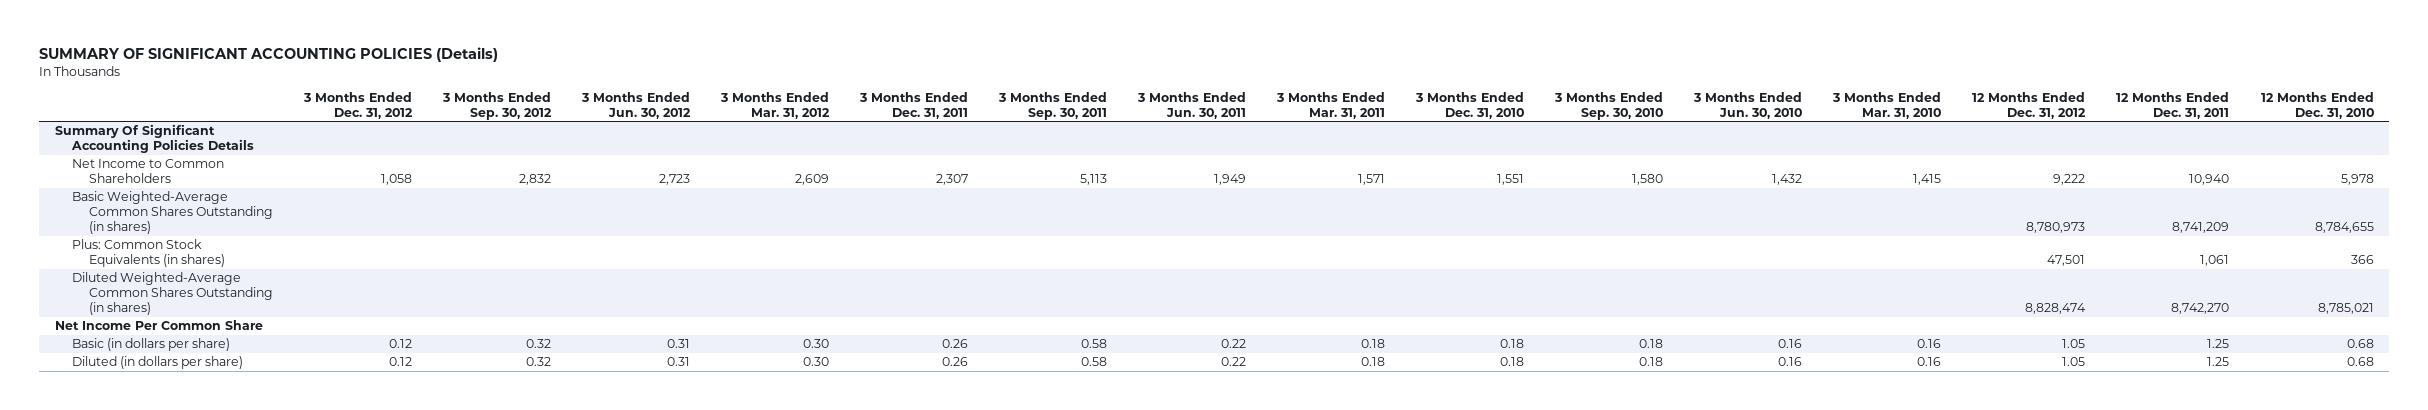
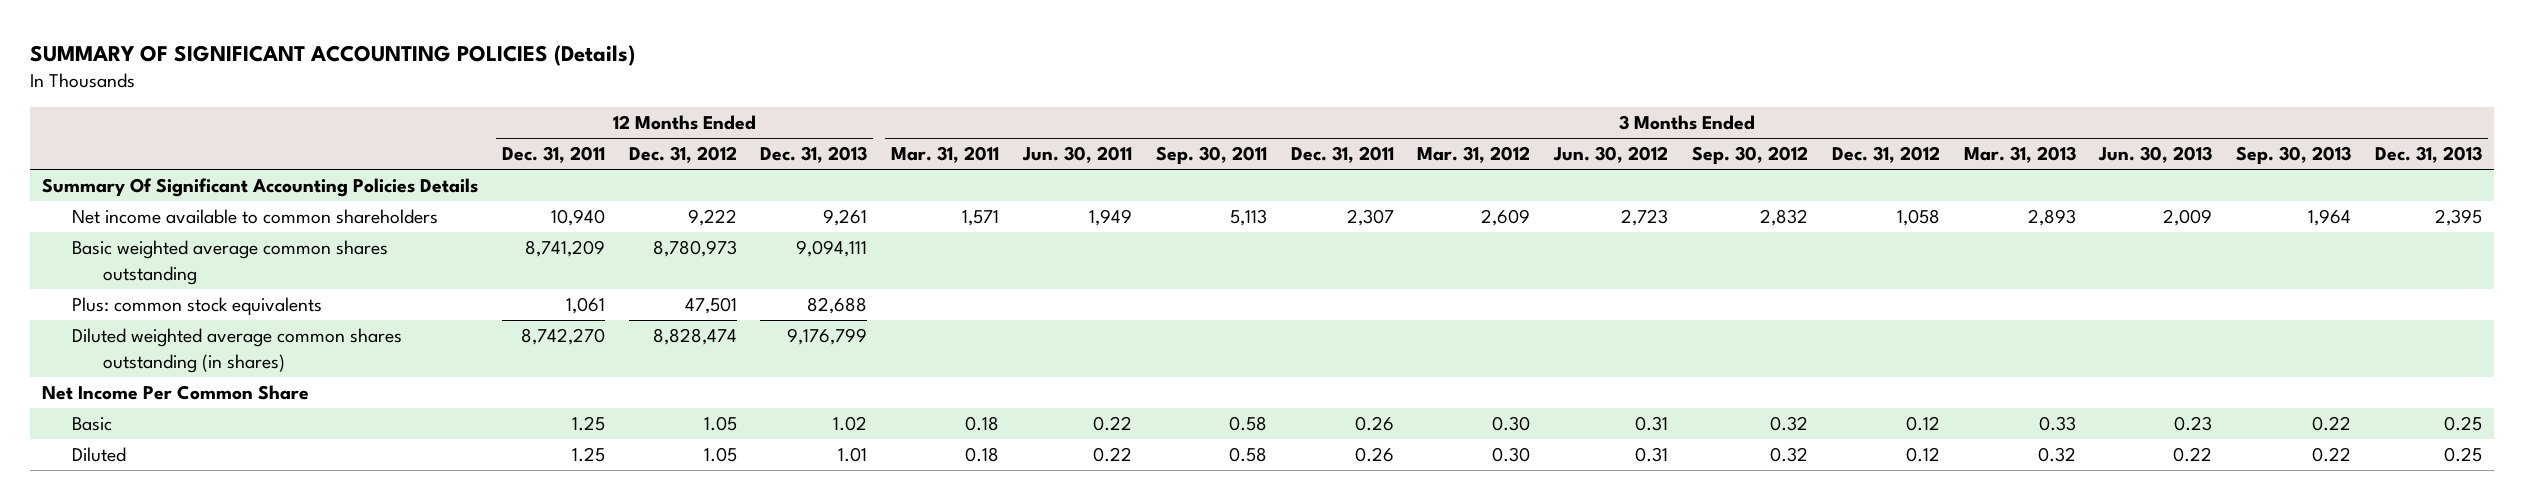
[1415,91,1525,119] 3 Months Ended Dec. 31, 2010 -> none
[1554,91,1664,120] 3 Months Ended Sep. 30, 2010 -> none
[1693,91,1803,119] 3 Months Ended Jun. 30, 2010 -> none
[1832,91,1942,119] 3 Months Ended Mar. 31, 2010 -> none
[2260,91,2374,119] 12 Months Ended Dec. 31, 2010 -> none
none -> [760,146,868,164] Dec. 31, 2013
none -> [1963,146,2076,164] Mar. 31, 2013
none -> [2098,146,2213,164] Jun. 30, 2013
none -> [2236,146,2352,166] Sep. 30, 2013
none -> [2374,146,2482,164] Dec. 31, 2013
[71,159,224,184] Net Income to Common Shareholders -> [72,209,439,225] Net income available to common shareholders
[71,191,274,235] Basic Weighted-Average Common Shares Outstanding (in shares) -> [72,240,389,285] Basic weighted average common shares outstanding
[71,239,226,268] Plus: Common Stock Equivalents (in shares) -> [72,297,323,317] Plus: common stock equivalents
[71,272,274,316] Diluted Weighted-Average Common Shares Outstanding (in shares) -> [72,328,403,373] Diluted weighted average common shares outstanding (in shares)
[71,338,230,352] Basic (in dollars per share) -> [72,417,113,432] Basic
[71,356,243,370] Diluted (in dollars per share) -> [72,447,127,463] Diluted

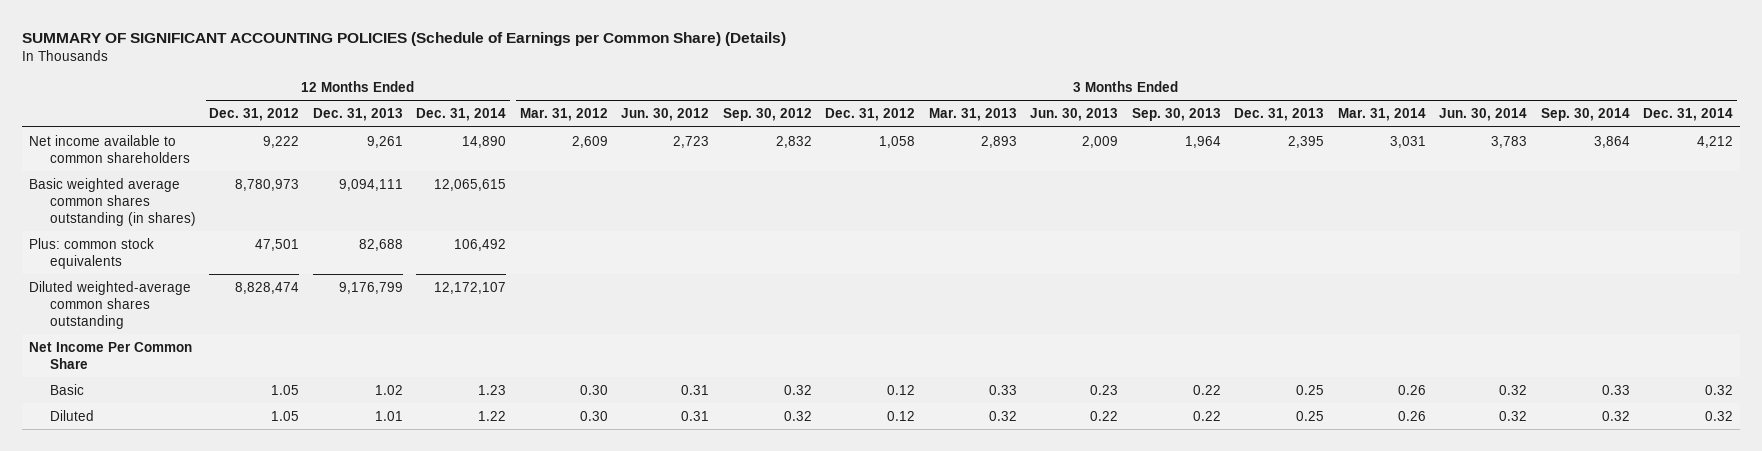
[30,44,636,66] SUMMARY OF SIGNIFICANT ACCOUNTING POLICIES (Details) -> [22,32,787,47] SUMMARY OF SIGNIFICANT ACCOUNTING POLICIES (Schedule of Earnings per Common Share) (Details)
[501,146,605,164] Dec. 31, 2011 -> none
[891,146,1000,164] Mar. 31, 2011 -> none
[1021,146,1132,164] Jun. 30, 2011 -> none
[1155,146,1267,166] Sep. 30, 2011 -> none
[1290,146,1394,164] Dec. 31, 2011 -> none
none -> [416,108,507,122] Dec. 31, 2014
none -> [1337,108,1426,122] Mar. 31, 2014
none -> [1439,108,1528,122] Jun. 30, 2014
none -> [1540,108,1630,122] Sep. 30, 2014
none -> [1643,108,1734,122] Dec. 31, 2014
[41,178,478,198] Summary Of Significant Accounting Policies Details -> none
[72,240,389,285] Basic weighted average common shares outstanding -> [29,177,196,226] Basic weighted average common shares outstanding (in shares)
[72,328,403,373] Diluted weighted average common shares outstanding (in shares) -> [29,280,192,329] Diluted weighted-average common shares outstanding

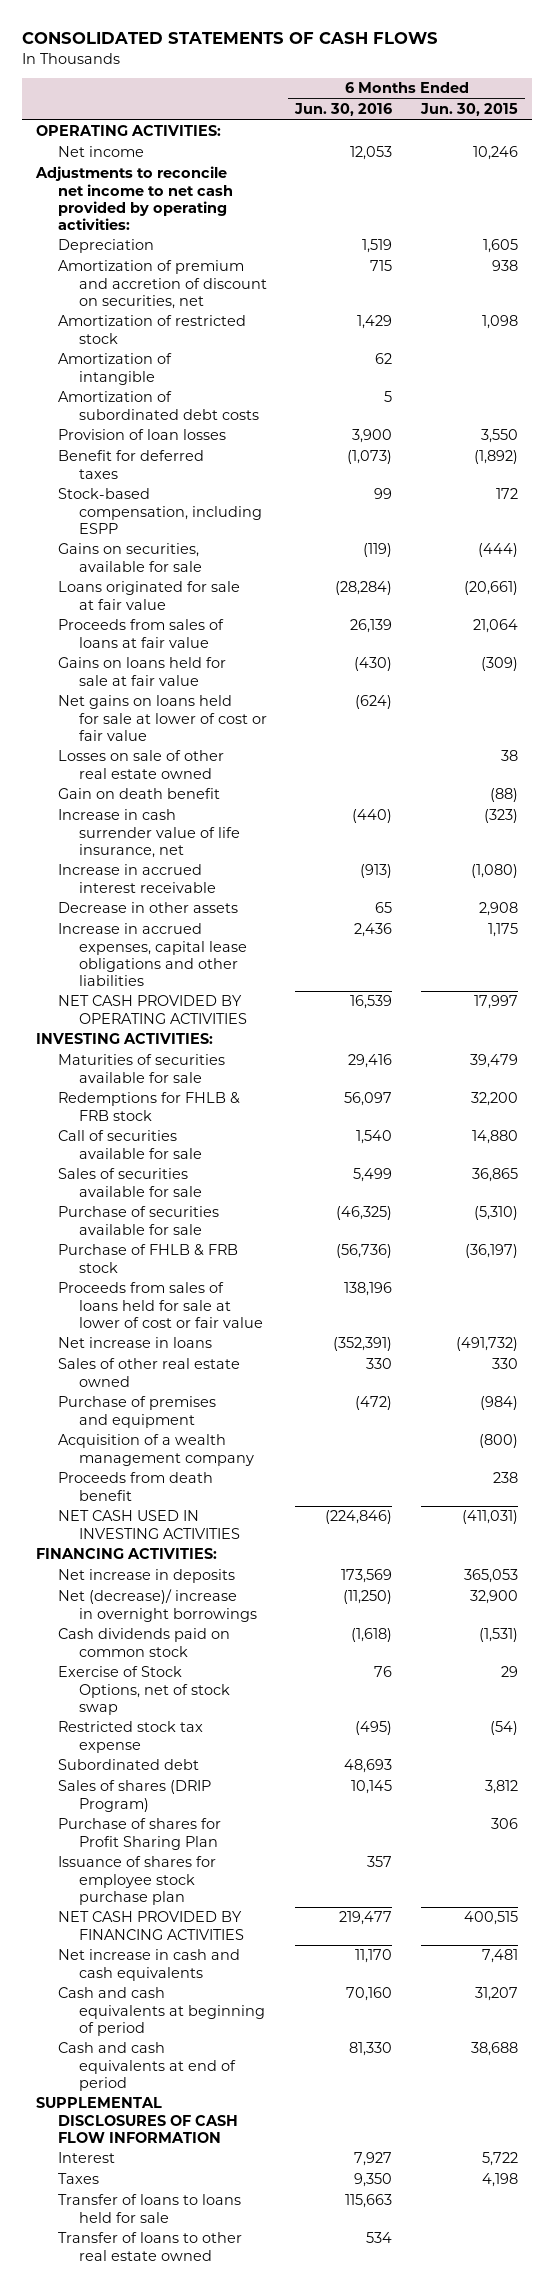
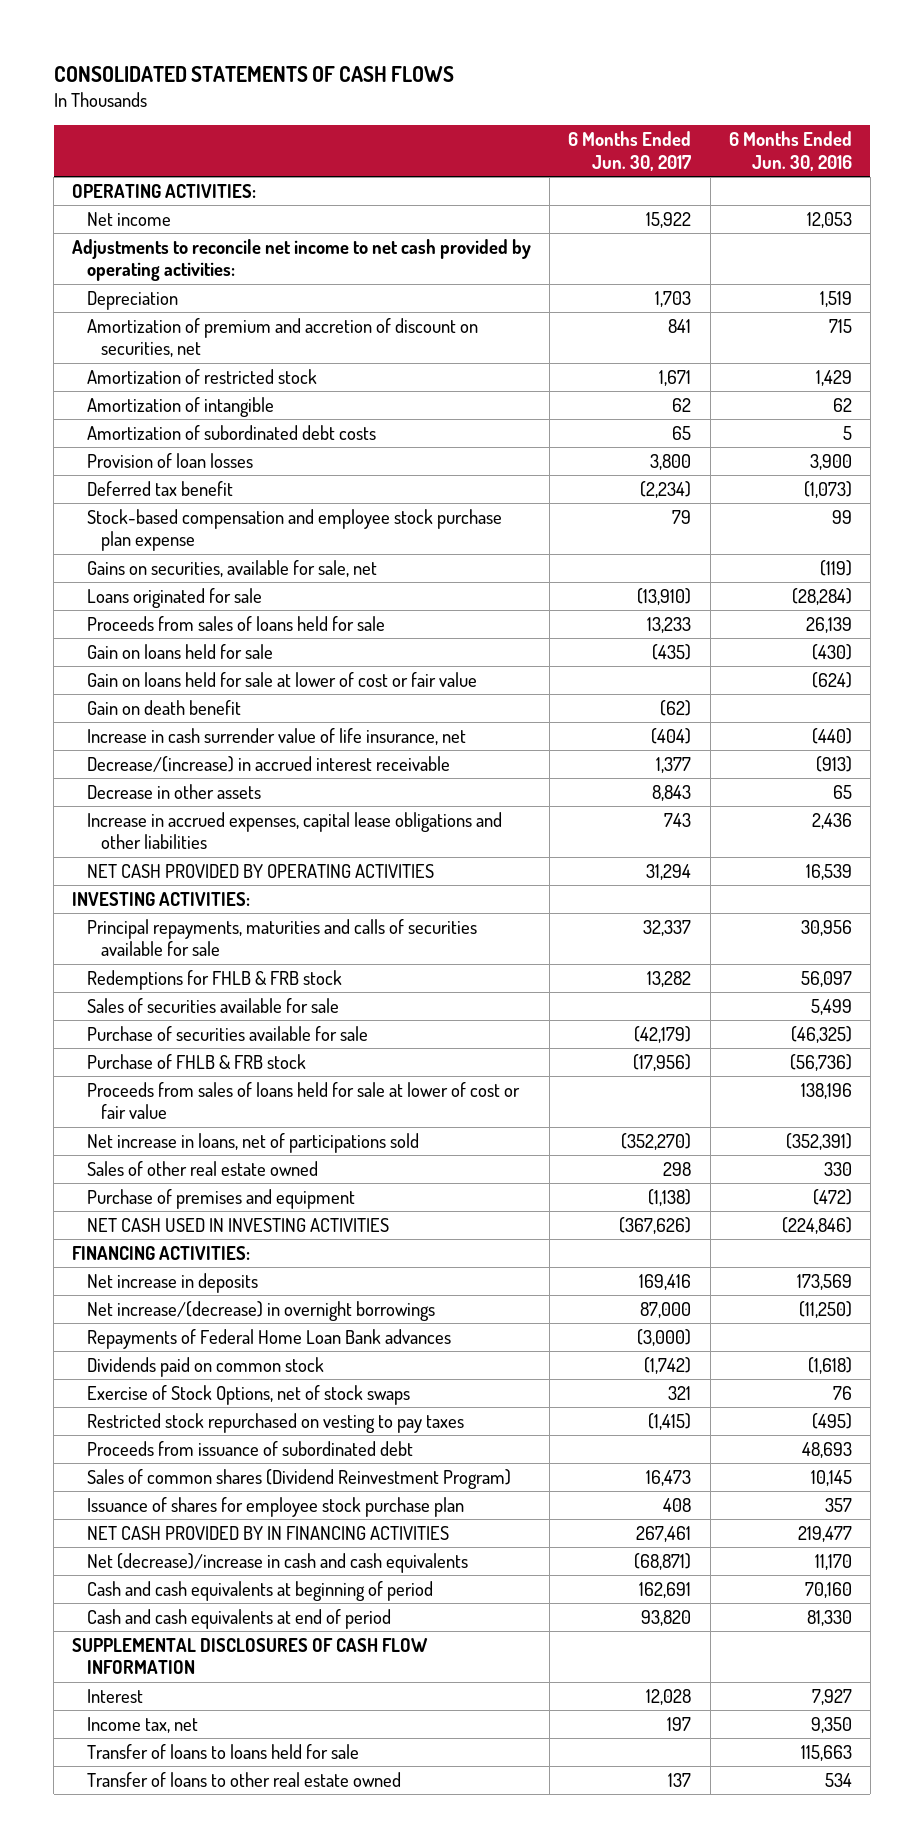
[419,103,518,117] Jun. 30, 2015 -> none
none -> [568,131,692,171] 6 Months Ended Jun. 30, 2017
[57,750,224,779] Losses on sale of other real estate owned -> none
[57,450,204,479] Benefit for deferred taxes -> [86,480,233,496] Deferred tax benefit
[57,488,262,534] Stock-based compensation, including ESPP -> [86,508,502,552] Stock-based compensation and employee stock purchase plan expense
[57,543,202,572] Gains on securities, available for sale -> [86,559,377,577] Gains on securities, available for sale, net
[57,581,240,610] Loans originated for sale at fair value -> [86,587,262,608] Loans originated for sale
[57,619,224,648] Proceeds from sales of loans at fair value -> [86,615,385,631] Proceeds from sales of loans held for sale
[57,657,226,686] Gains on loans held for sale at fair value -> [86,643,273,659] Gain on loans held for sale
[57,695,267,741] Net gains on loans held for sale at lower of cost or fair value -> [86,671,477,687] Gain on loans held for sale at lower of cost or fair value
[57,864,216,893] Increase in accrued interest receivable -> [86,755,450,772] Decrease/(increase) in accrued interest receivable
[57,1054,225,1083] Maturities of securities available for sale -> [86,918,477,957] Principal repayments, maturities and calls of securities available for sale
[348,1054,393,1069] 29,416 -> [800,919,852,936] 30,956
[57,1130,202,1159] Call of securities available for sale -> none
[57,1337,212,1349] Net increase in loans -> [86,1132,419,1153] Net increase in loans, net of participations sold
[57,1434,254,1466] Acquisition of a wealth management company -> none
[57,1472,213,1501] Proceeds from death benefit -> none
[57,1818,221,1850] Purchase of shares for Profit Sharing Plan -> none
[57,1589,257,1622] Net (decrease)/ increase in overnight borrowings -> [86,1300,435,1321] Net increase/(decrease) in overnight borrowings
none -> [86,1328,451,1349] Repayments of Federal Home Loan Bank advances
[57,1628,230,1657] Cash dividends paid on common stock -> [86,1356,324,1377] Dividends paid on common stock
[57,1666,230,1715] Exercise of Stock Options, net of stock swap -> [86,1384,410,1405] Exercise of Stock Options, net of stock swaps
[57,1721,203,1753] Restricted stock tax expense -> [86,1412,464,1433] Restricted stock repurchased on vesting to pay taxes
[57,1759,199,1771] Subordinated debt -> [86,1440,413,1456] Proceeds from issuance of subordinated debt
[57,1780,211,1812] Sales of shares (DRIP Program) -> [86,1468,511,1489] Sales of common shares (Dividend Reinvestment Program)
[57,1911,244,1940] NET CASH PROVIDED BY FINANCING ACTIVITIES -> [86,1525,449,1540] NET CASH PROVIDED BY IN FINANCING ACTIVITIES
[57,1949,240,1981] Net increase in cash and cash equivalents -> [86,1552,468,1573] Net (decrease)/increase in cash and cash equivalents
[57,2173,99,2185] Taxes -> [86,1716,198,1733] Income tax, net

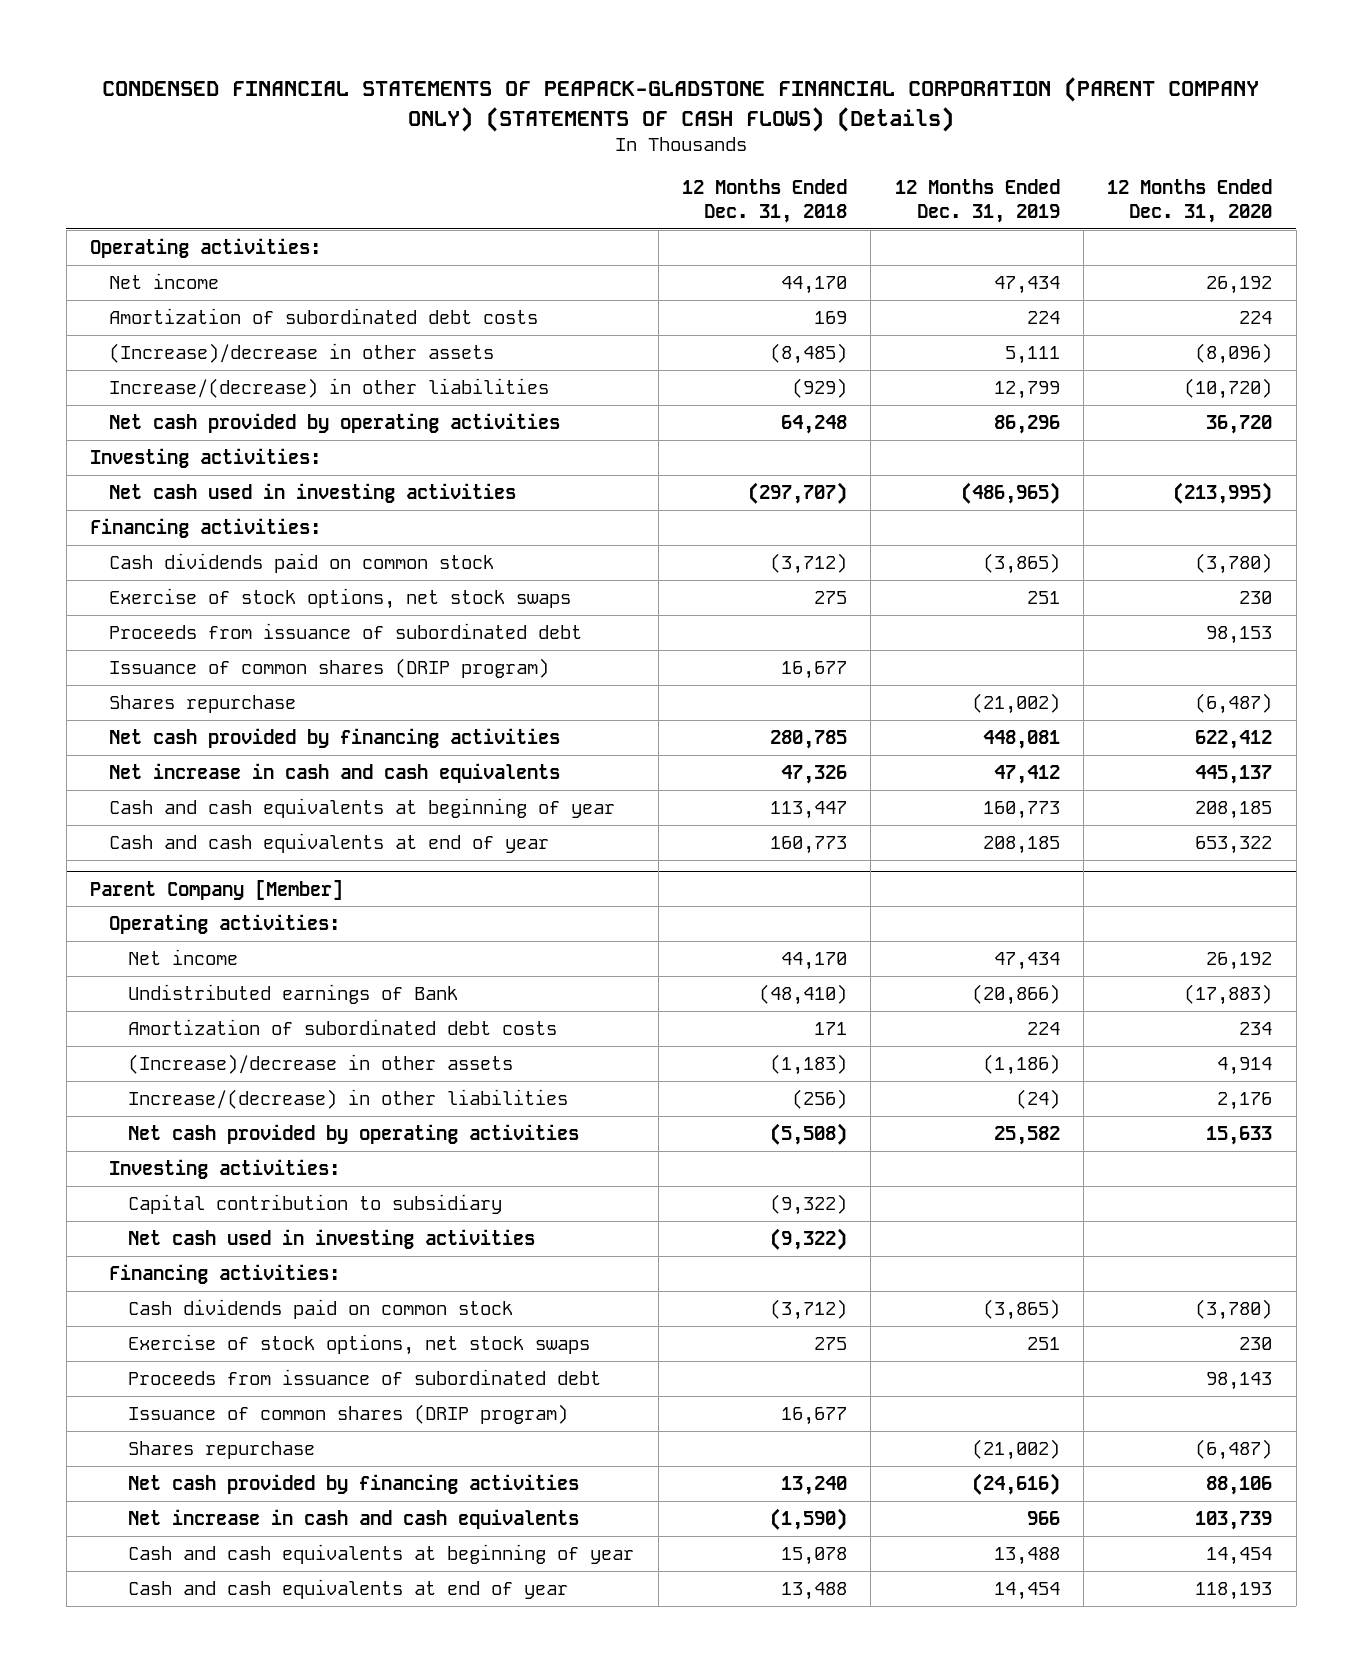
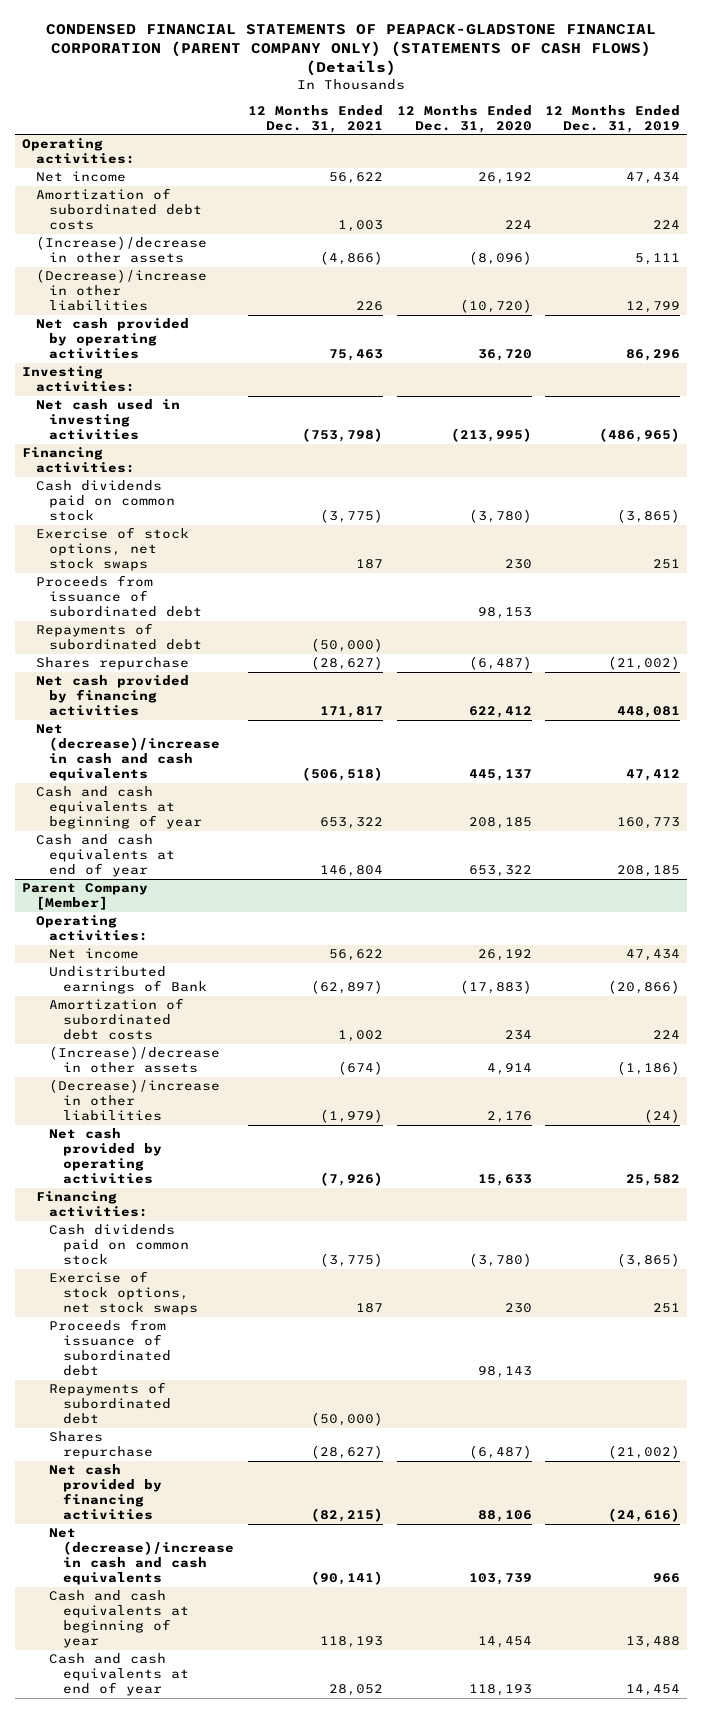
[682,179,848,224] 12 Months Ended Dec. 31, 2018 -> none
none -> [247,104,383,133] 12 Months Ended Dec. 31, 2021
[109,377,550,398] Increase/(decrease) in other liabilities -> [35,269,207,312] (Decrease)/increase in other liabilities
[109,657,550,678] Issuance of common shares (DRIP program) -> none
none -> [35,623,203,651] Repayments of subordinated debt
[109,762,561,783] Net increase in cash and cash equivalents -> [35,724,221,782] Net (decrease)/increase in cash and cash equivalents
[128,1088,569,1109] Increase/(decrease) in other liabilities -> [49,1079,221,1122] (Decrease)/increase in other liabilities
[109,1158,341,1179] Investing activities: -> none
[128,1193,503,1214] Capital contribution to subsidiary -> none
[128,1228,536,1249] Net cash used in investing activities -> none
[128,1403,569,1424] Issuance of common shares (DRIP program) -> none
none -> [49,1382,172,1425] Repayments of subordinated debt
[128,1508,580,1529] Net increase in cash and cash equivalents -> [49,1528,235,1586] Net (decrease)/increase in cash and cash equivalents

